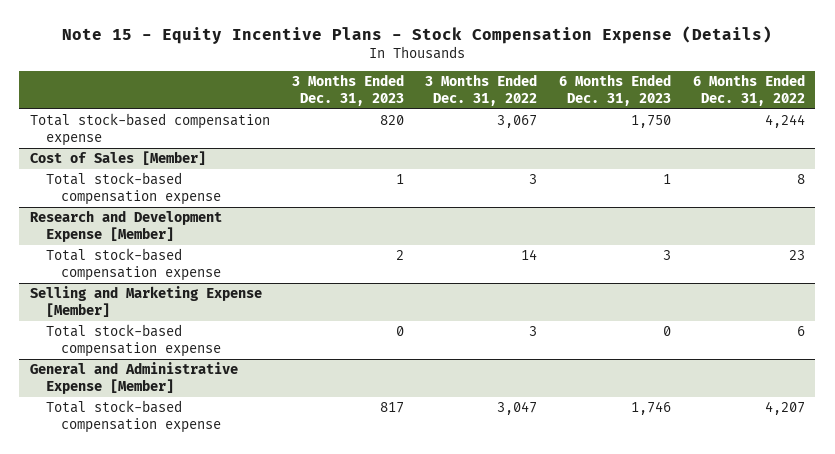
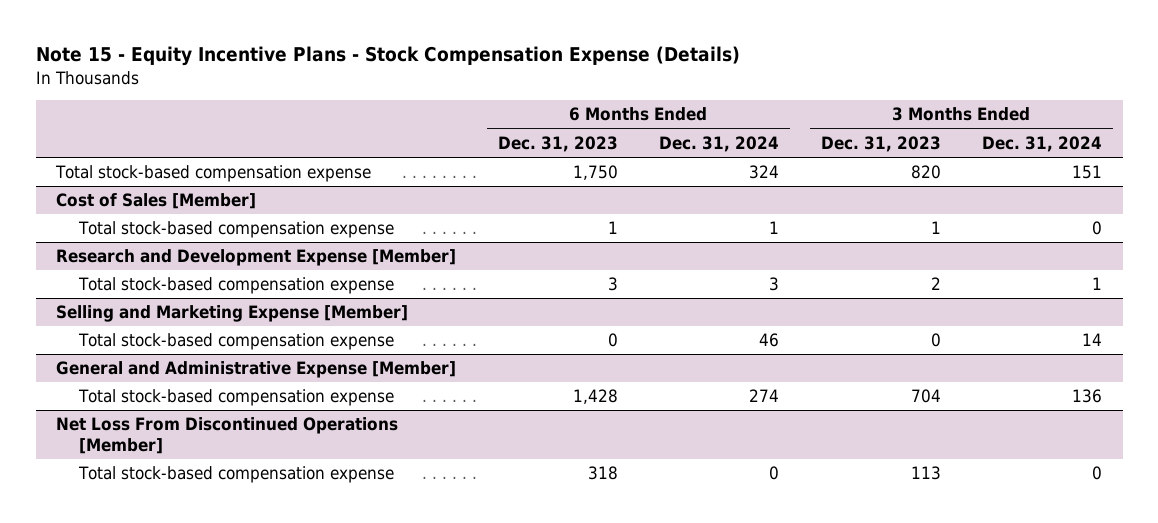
[425,74,538,106] 3 Months Ended Dec. 31, 2022 -> none
[692,74,805,106] 6 Months Ended Dec. 31, 2022 -> none
none -> [659,135,780,152] Dec. 31, 2024
none -> [982,135,1103,152] Dec. 31, 2024
[379,402,404,414] 817 -> [910,389,941,404] 704
[630,401,671,416] 1,746 -> [572,389,618,405] 1,428
none -> [56,417,399,455] Net Loss From Discontinued Operations [Member]
none -> [77,466,394,484] Total stock-based compensation expense

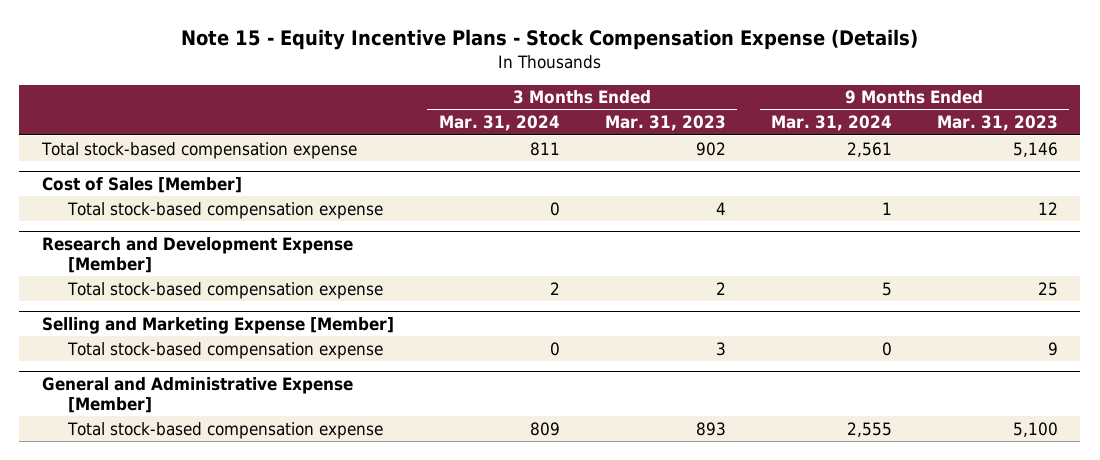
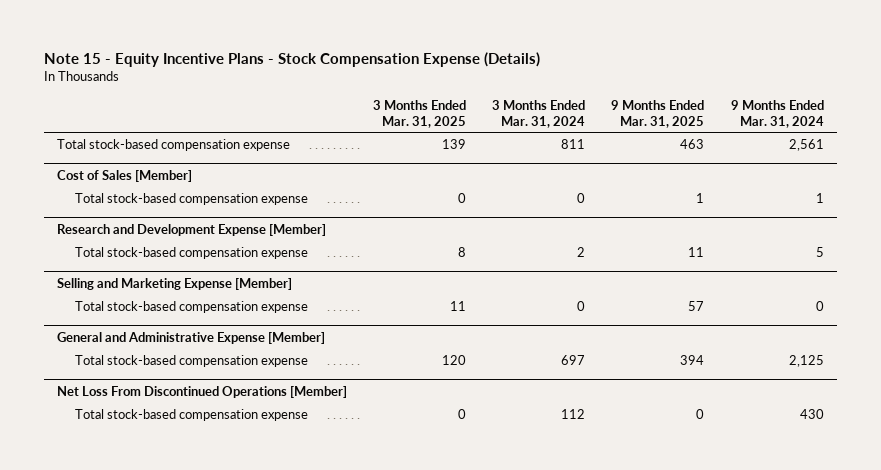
[604,115,726,132] Mar. 31, 2023 -> none
[936,115,1058,132] Mar. 31, 2023 -> none
none -> [373,100,467,128] 3 Months Ended Mar. 31, 2025
none -> [611,100,705,128] 9 Months Ended Mar. 31, 2025
[529,421,560,436] 809 -> [561,355,586,366] 697
[846,421,892,437] 2,555 -> [788,355,824,368] 2,125
none -> [56,385,347,398] Net Loss From Discontinued Operations [Member]
none -> [74,409,308,422] Total stock-based compensation expense

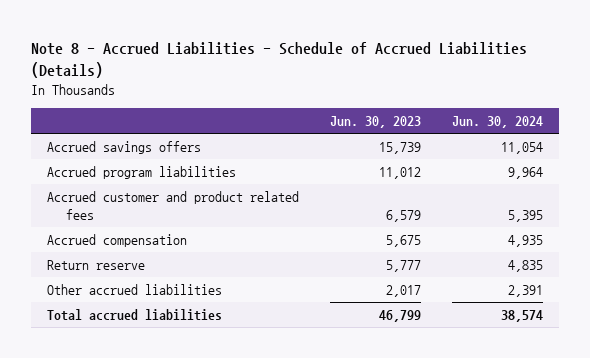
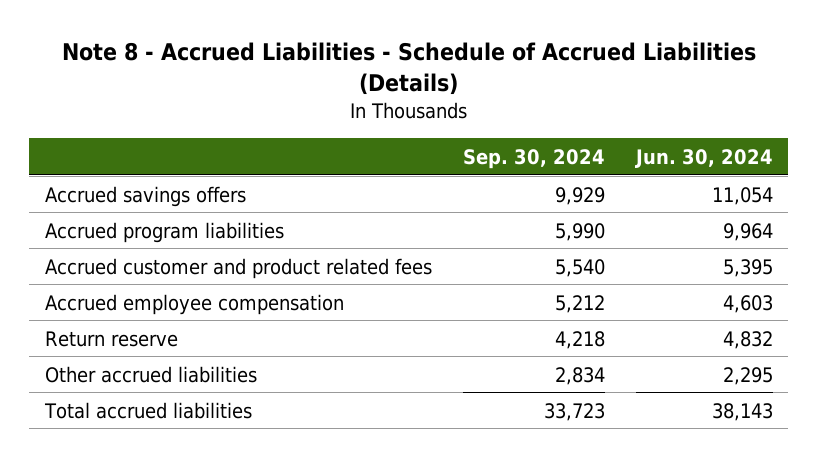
[330,116,422,129] Jun. 30, 2023 -> none
none -> [462,148,605,169] Sep. 30, 2024
[47,234,188,248] Accrued compensation -> [44,293,344,315] Accrued employee compensation
[508,235,544,248] 4,935 -> [722,294,773,313] 4,603
[508,260,544,273] 4,835 -> [722,330,773,349] 4,832
[508,285,544,298] 2,391 -> [722,366,773,385] 2,295
[501,310,544,323] 38,574 -> [711,402,773,421] 38,143

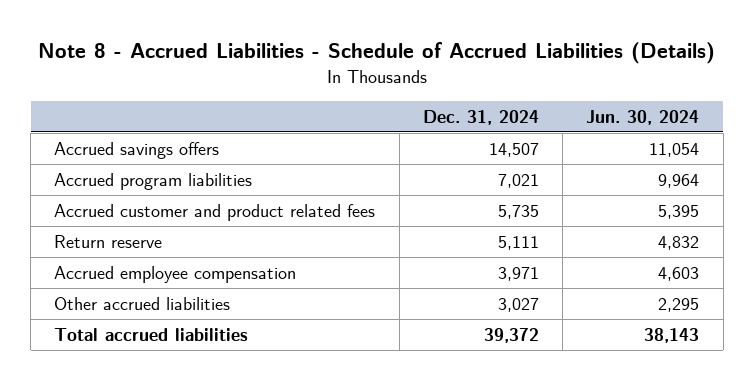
[462,148,605,169] Sep. 30, 2024 -> none
none -> [422,109,539,125] Dec. 31, 2024
[44,293,344,315] Accrued employee compensation -> [54,265,297,283] Accrued employee compensation

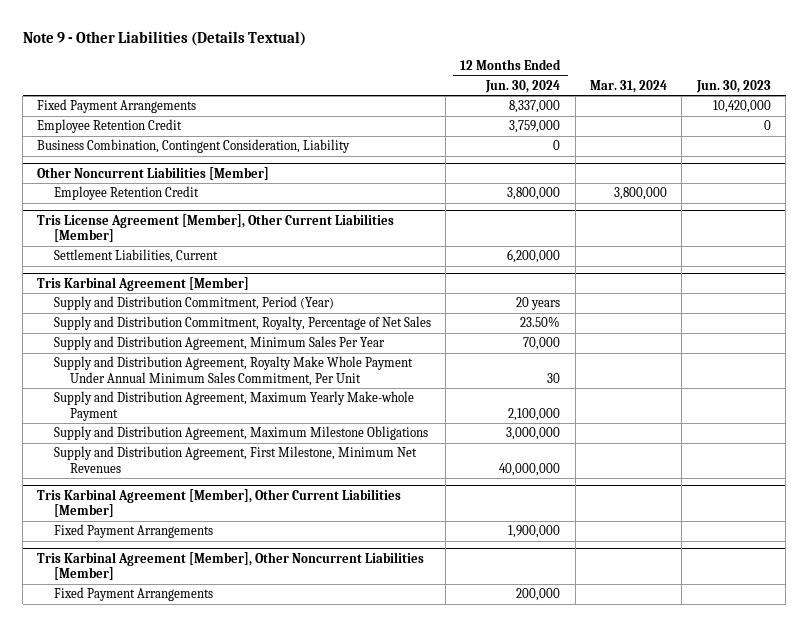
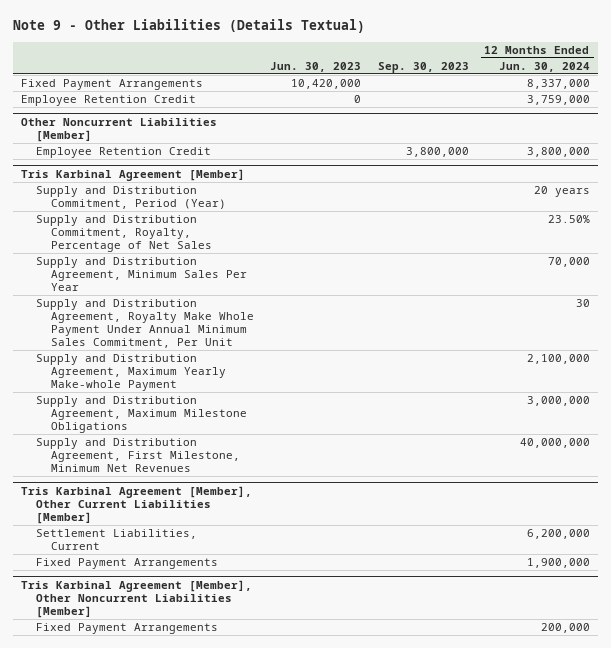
[590,79,668,93] Mar. 31, 2024 -> none
none -> [377,61,469,73] Sep. 30, 2023
[37,139,351,154] Business Combination, Contingent Consideration, Liability -> none
[37,213,395,243] Tris License Agreement [Member], Other Current Liabilities [Member] -> none
[53,249,218,264] Settlement Liabilities, Current -> none
none -> [36,529,198,551] Settlement Liabilities, Current

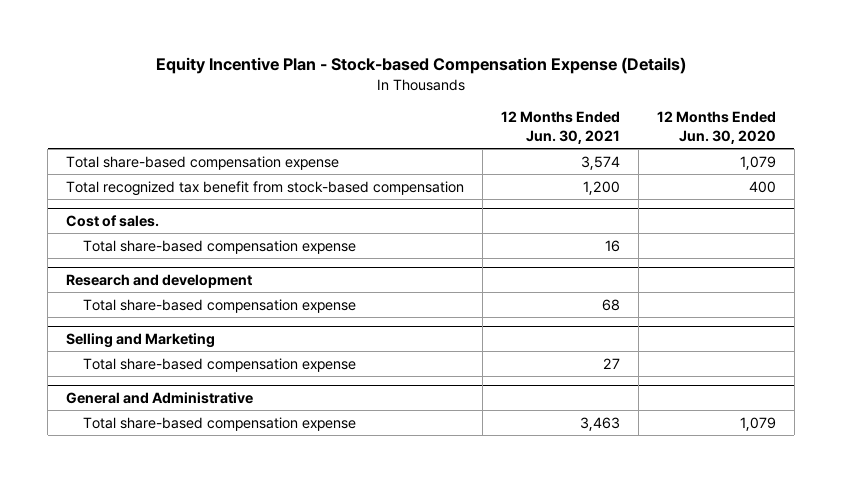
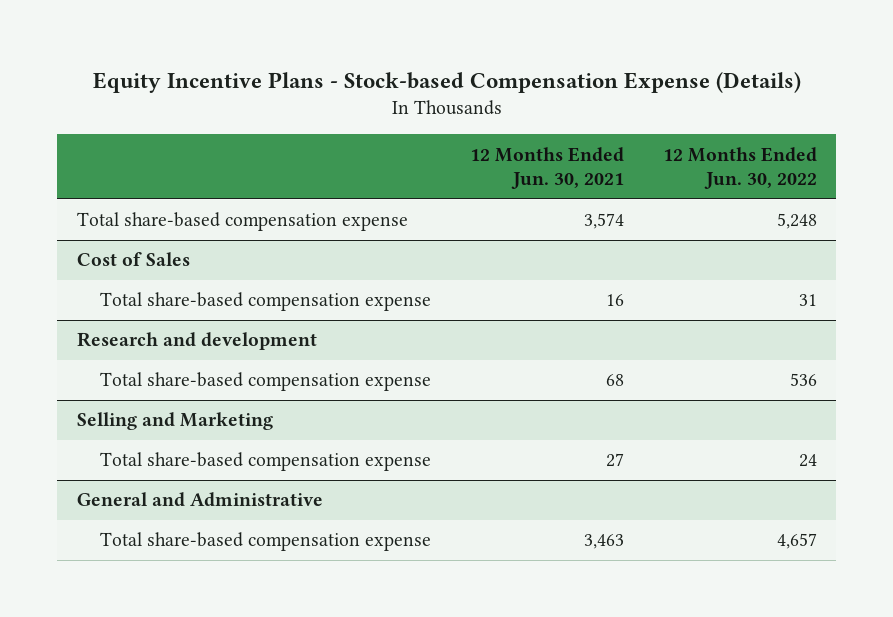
[155,57,686,75] Equity Incentive Plan - Stock-based Compensation Expense (Details) -> [92,71,801,93] Equity Incentive Plans - Stock-based Compensation Expense (Details)
[656,111,776,144] 12 Months Ended Jun. 30, 2020 -> none
none -> [662,146,817,190] 12 Months Ended Jun. 30, 2022
[66,180,465,196] Total recognized tax benefit from stock-based compensation -> none
[66,215,160,228] Cost of sales. -> [76,252,190,267] Cost of Sales

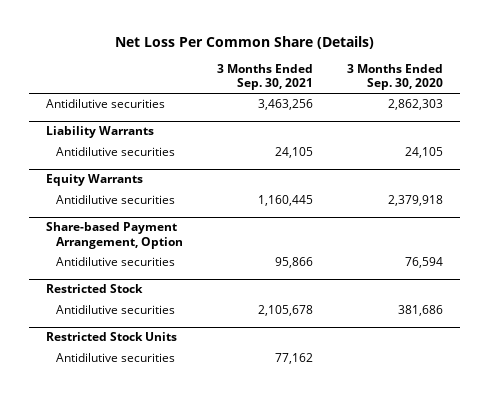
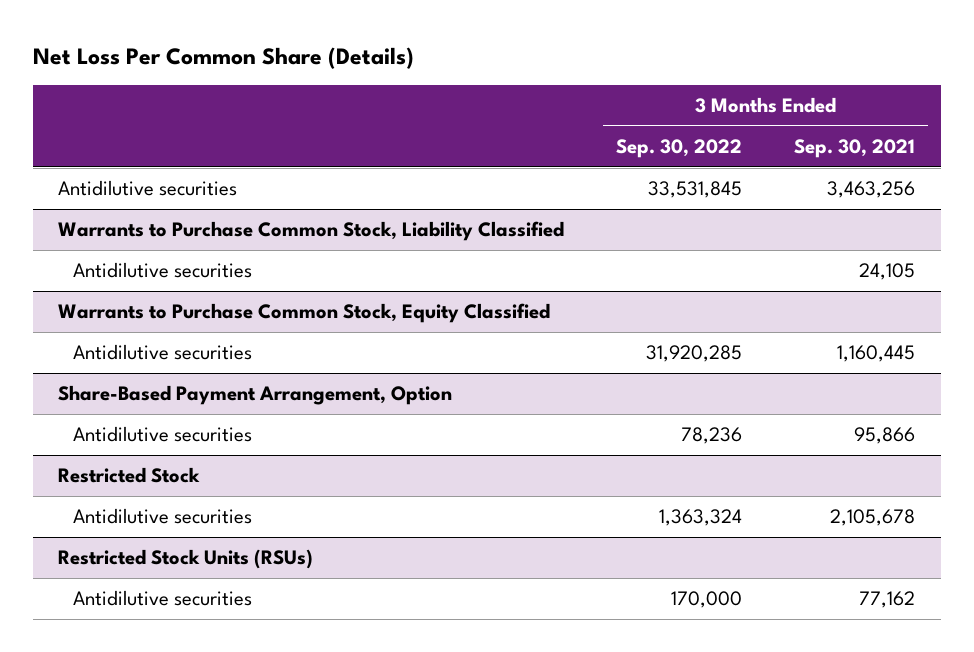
[347,63,444,91] 3 Months Ended Sep. 30, 2020 -> none
none -> [616,138,743,158] Sep. 30, 2022
[46,126,155,139] Liability Warrants -> none
none -> [58,221,565,242] Warrants to Purchase Common Stock, Liability Classified
[46,174,144,187] Equity Warrants -> none
none -> [58,303,551,324] Warrants to Purchase Common Stock, Equity Classified
[46,222,183,249] Share-based Payment Arrangement, Option -> [58,385,453,406] Share-Based Payment Arrangement, Option
[46,332,178,342] Restricted Stock Units -> [58,549,314,570] Restricted Stock Units (RSUs)

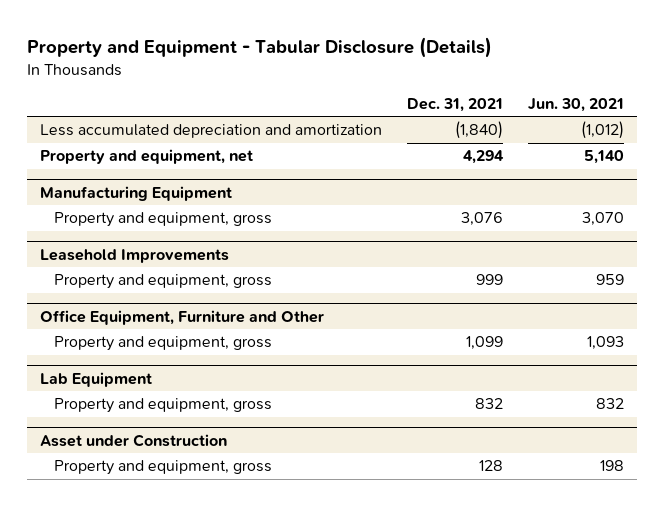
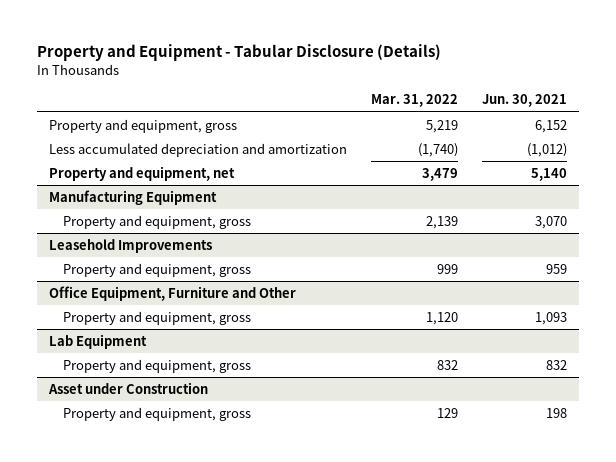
[407,98,504,113] Dec. 31, 2021 -> none
none -> [371,94,459,108] Mar. 31, 2022
none -> [49,118,238,133] Property and equipment, gross

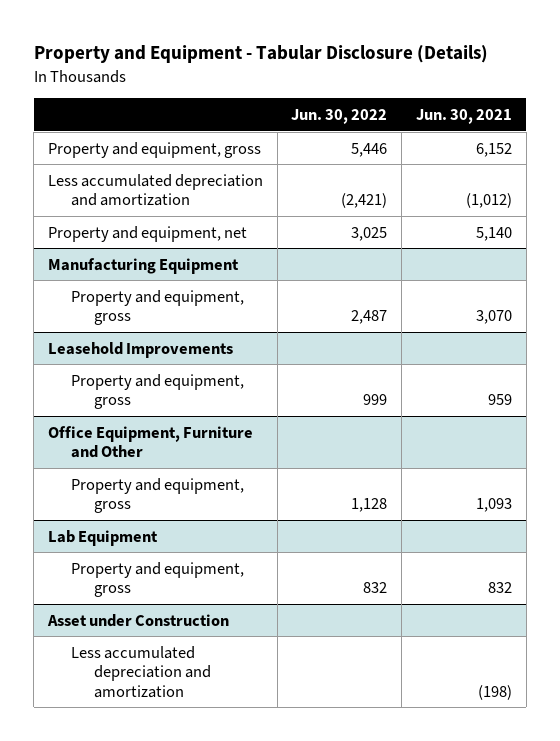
[371,94,459,108] Mar. 31, 2022 -> none
none -> [291,108,388,124] Jun. 30, 2022
[62,406,251,421] Property and equipment, gross -> none
none -> [70,645,211,698] Less accumulated depreciation and amortization

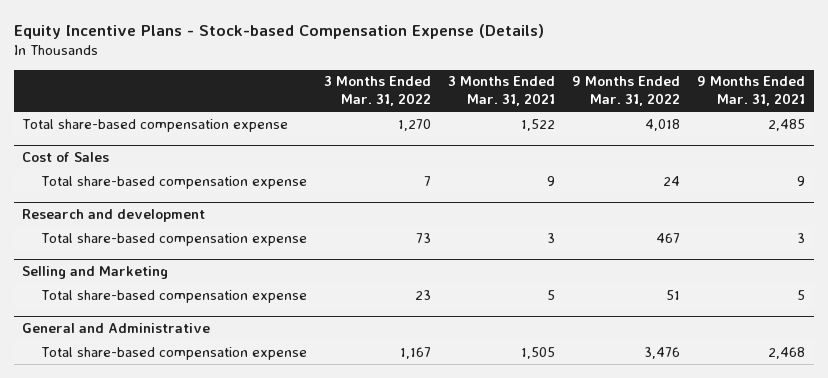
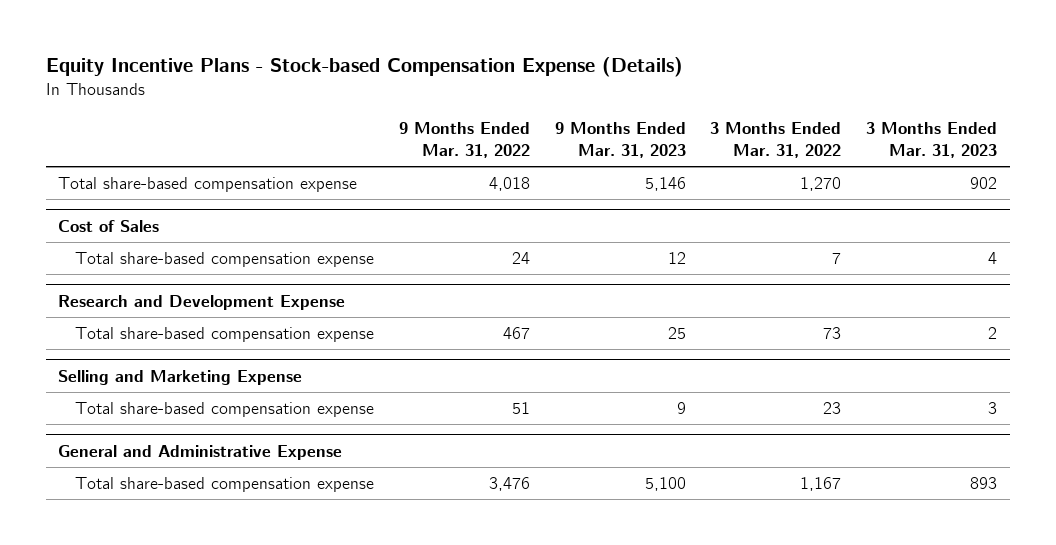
[447,76,555,107] 3 Months Ended Mar. 31, 2021 -> none
[697,76,806,107] 9 Months Ended Mar. 31, 2021 -> none
none -> [554,122,686,158] 9 Months Ended Mar. 31, 2023
none -> [866,122,998,158] 3 Months Ended Mar. 31, 2023
[22,208,206,222] Research and development -> [58,294,346,310] Research and Development Expense
[22,265,169,279] Selling and Marketing -> [58,369,303,385] Selling and Marketing Expense
[22,322,211,333] General and Administrative -> [58,444,343,460] General and Administrative Expense

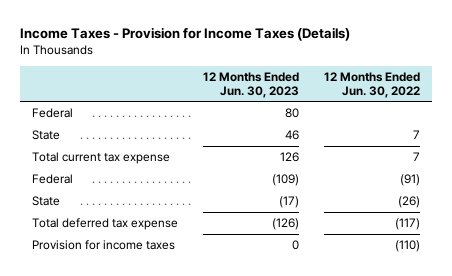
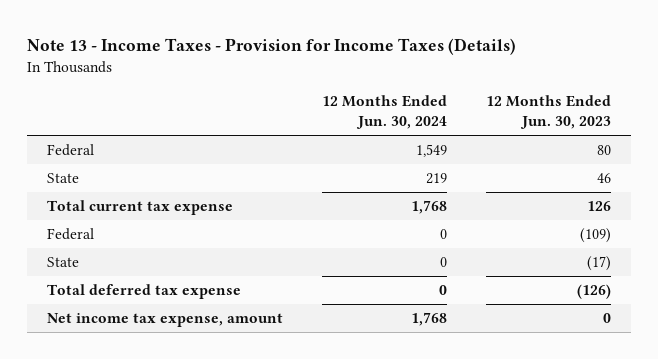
[19,27,350,42] Income Taxes - Provision for Income Taxes (Details) -> [27,38,517,56] Note 13 - Income Taxes - Provision for Income Taxes (Details)
[324,71,421,98] 12 Months Ended Jun. 30, 2022 -> none
none -> [322,95,448,130] 12 Months Ended Jun. 30, 2024
[32,239,176,250] Provision for income taxes -> [46,313,283,328] Net income tax expense, amount

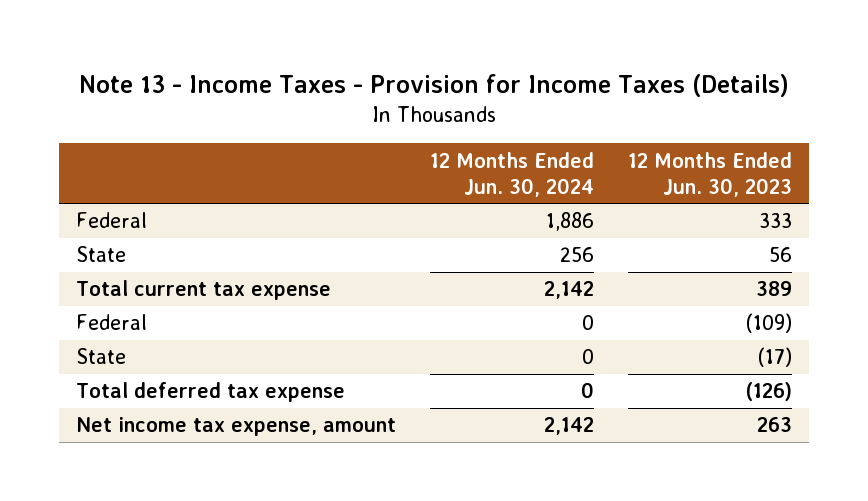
[416,144,448,158] 1,549 -> [546,212,595,232] 1,886
[597,145,612,156] 80 -> [759,213,793,229] 333
[426,173,448,185] 219 -> [560,247,595,263] 256
[597,173,612,184] 46 -> [769,247,793,263] 56
[411,200,448,215] 1,768 -> [544,281,595,300] 2,142
[587,201,612,212] 126 -> [756,281,793,297] 389
[411,312,448,327] 1,768 -> [544,417,595,436] 2,142
[603,313,612,324] 0 -> [757,417,793,433] 263

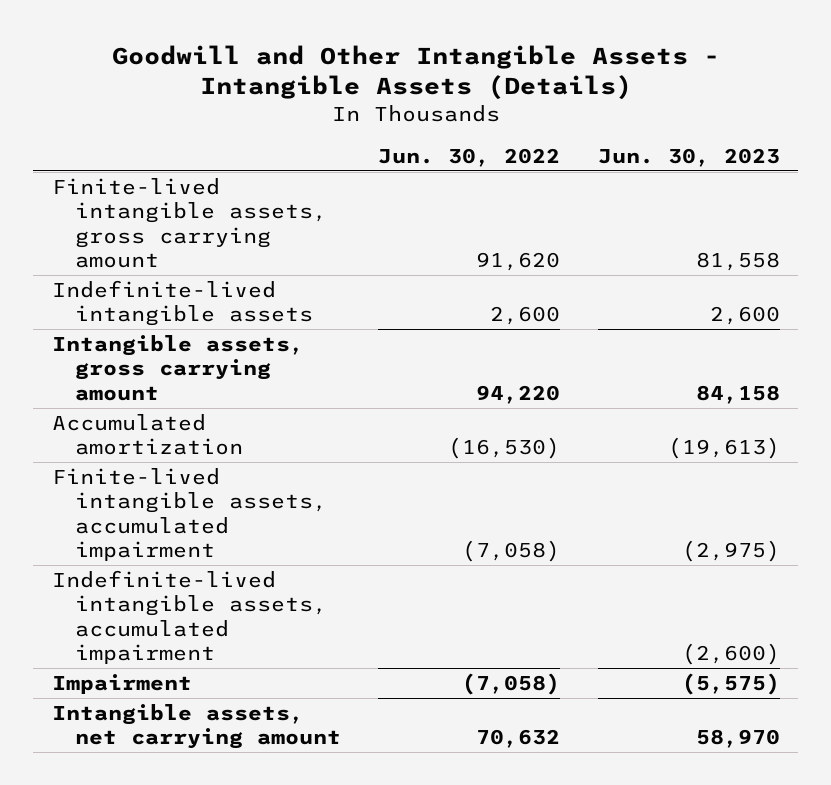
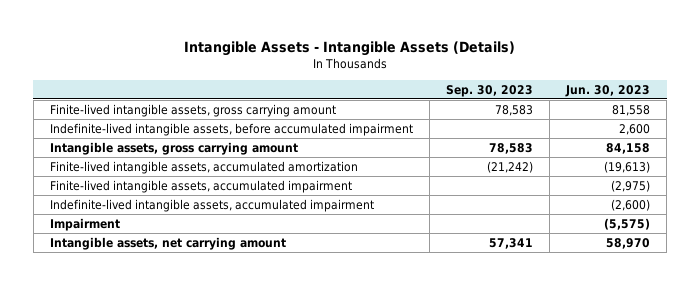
[111,44,720,101] Goodwill and Other Intangible Assets - Intangible Assets (Details) -> [184,40,516,56] Intangible Assets - Intangible Assets (Details)
[378,147,561,167] Jun. 30, 2022 -> none
none -> [446,84,534,97] Sep. 30, 2023
[51,279,314,327] Indefinite-lived intangible assets -> [50,122,414,136] Indefinite-lived intangible assets, before accumulated impairment
[51,413,244,456] Accumulated amortization -> [50,160,359,174] Finite-lived intangible assets, accumulated amortization

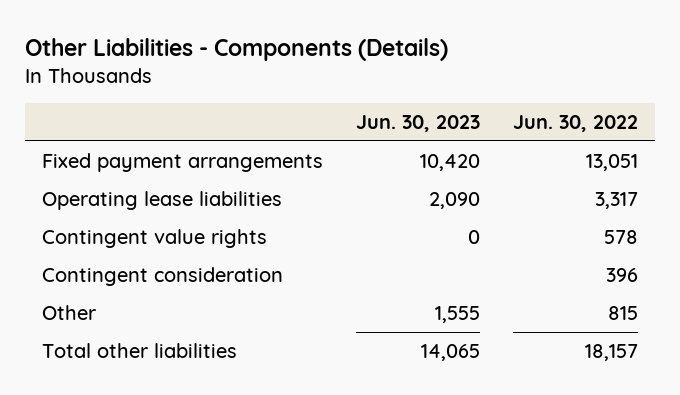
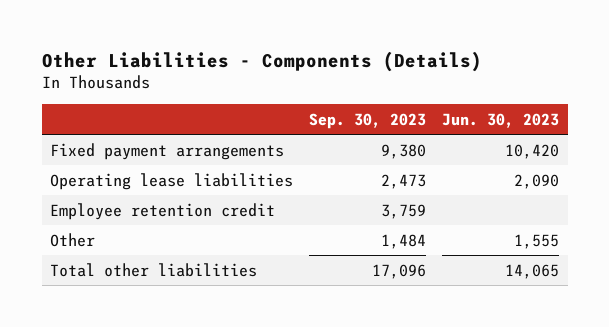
[513,114,639,132] Jun. 30, 2022 -> none
none -> [309,112,427,129] Sep. 30, 2023
[41,229,267,249] Contingent value rights -> none
[41,267,283,287] Contingent consideration -> none
none -> [49,202,275,220] Employee retention credit

